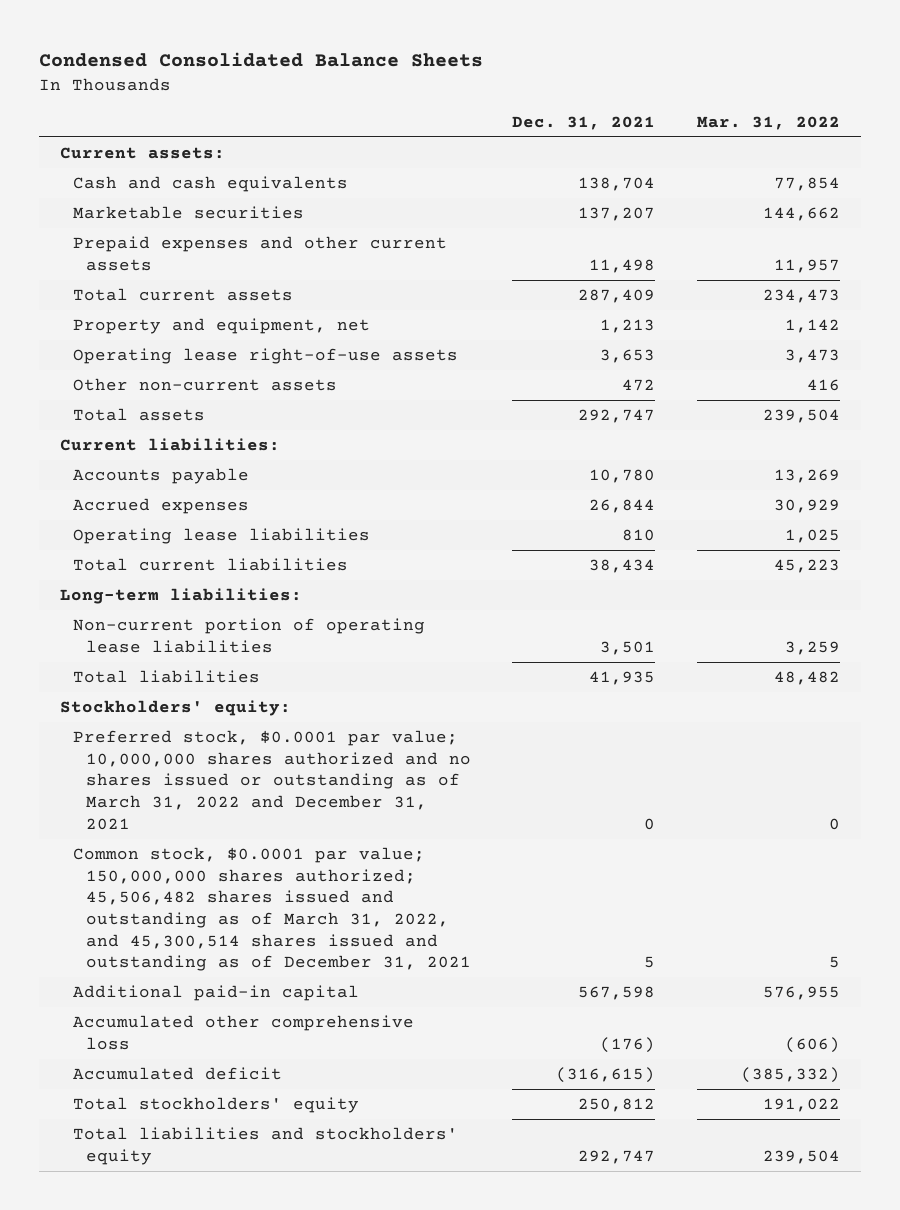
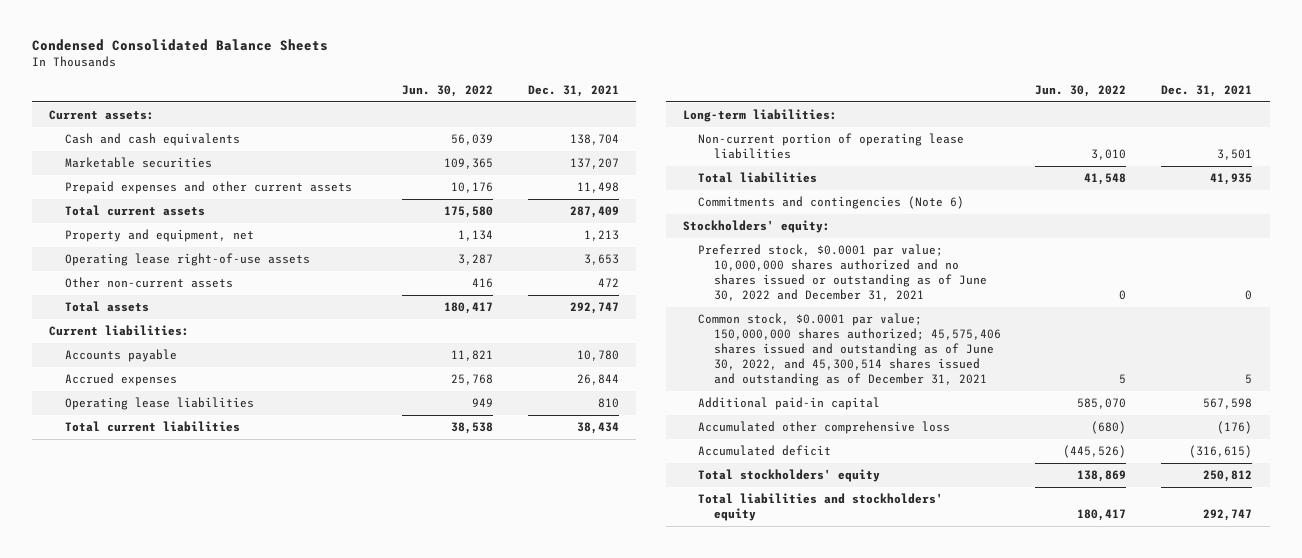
[696,115,840,130] Mar. 31, 2022 -> none
none -> [401,85,493,98] Jun. 30, 2022
none -> [698,196,965,210] Commitments and contingencies (Note 6)
[72,729,471,830] Preferred stock, $0.0001 par value; 10,000,000 shares authorized and no shares issued or outstanding as of March 31, 2022 and December 31, 2021 -> [698,244,987,302] Preferred stock, $0.0001 par value; 10,000,000 shares authorized and no shares issued or outstanding as of June 30, 2022 and December 31, 2021
[72,846,471,972] Common stock, $0.0001 par value; 150,000,000 shares authorized; 45,506,482 shares issued and outstanding as of March 31, 2022, and 45,300,514 shares issued and outstanding as of December 31, 2021 -> [698,313,1001,387] Common stock, $0.0001 par value; 150,000,000 shares authorized; 45,575,406 shares issued and outstanding as of June 30, 2022, and 45,300,514 shares issued and outstanding as of December 31, 2021

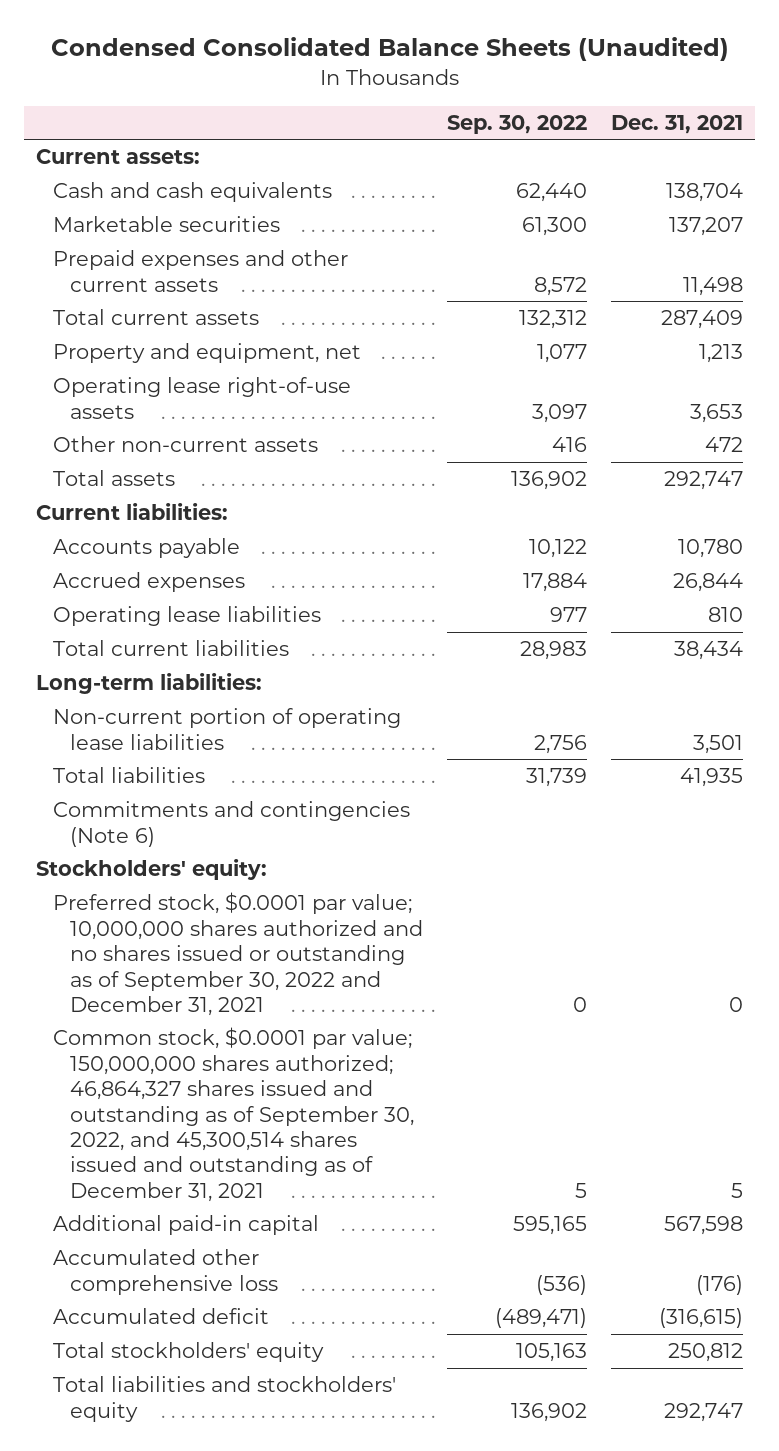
[32,39,329,52] Condensed Consolidated Balance Sheets -> [50,37,729,62] Condensed Consolidated Balance Sheets (Unaudited)
[401,85,493,98] Jun. 30, 2022 -> none
none -> [447,114,588,134] Sep. 30, 2022
[698,244,987,302] Preferred stock, $0.0001 par value; 10,000,000 shares authorized and no shares issued or outstanding as of June 30, 2022 and December 31, 2021 -> [53,892,424,1016] Preferred stock, $0.0001 par value; 10,000,000 shares authorized and no shares issued or outstanding as of September 30, 2022 and December 31, 2021
[698,313,1001,387] Common stock, $0.0001 par value; 150,000,000 shares authorized; 45,575,406 shares issued and outstanding as of June 30, 2022, and 45,300,514 shares issued and outstanding as of December 31, 2021 -> [53,1027,415,1202] Common stock, $0.0001 par value; 150,000,000 shares authorized; 46,864,327 shares issued and outstanding as of September 30, 2022, and 45,300,514 shares issued and outstanding as of December 31, 2021

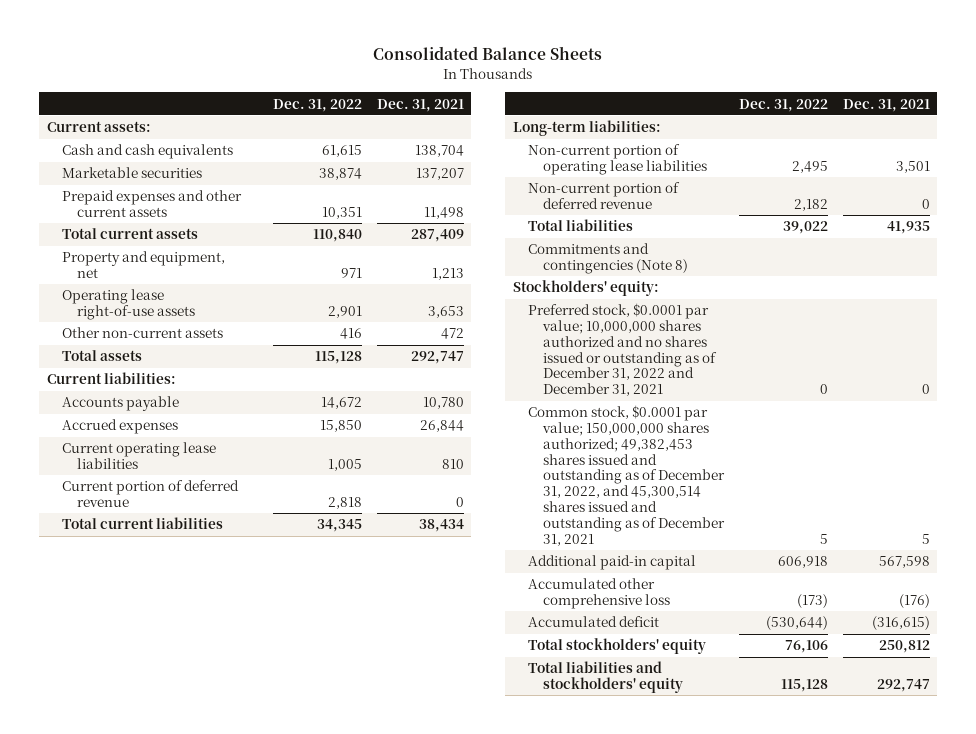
[50,37,729,62] Condensed Consolidated Balance Sheets (Unaudited) -> [373,46,603,61] Consolidated Balance Sheets
[447,114,588,134] Sep. 30, 2022 -> none
none -> [272,98,362,112] Dec. 31, 2022
[53,606,322,627] Operating lease liabilities -> [61,442,216,470] Current operating lease liabilities
none -> [61,480,239,508] Current portion of deferred revenue
none -> [527,182,680,210] Non-current portion of deferred revenue
[53,801,411,847] Commitments and contingencies (Note 6) -> [527,243,689,275] Commitments and contingencies (Note 8)
[53,892,424,1016] Preferred stock, $0.0001 par value; 10,000,000 shares authorized and no shares issued or outstanding as of September 30, 2022 and December 31, 2021 -> [527,303,718,397] Preferred stock, $0.0001 par value; 10,000,000 shares authorized and no shares issued or outstanding as of December 31, 2022 and December 31, 2021
[53,1027,415,1202] Common stock, $0.0001 par value; 150,000,000 shares authorized; 46,864,327 shares issued and outstanding as of September 30, 2022, and 45,300,514 shares issued and outstanding as of December 31, 2021 -> [527,405,726,546] Common stock, $0.0001 par value; 150,000,000 shares authorized; 49,382,453 shares issued and outstanding as of December 31, 2022, and 45,300,514 shares issued and outstanding as of December 31, 2021

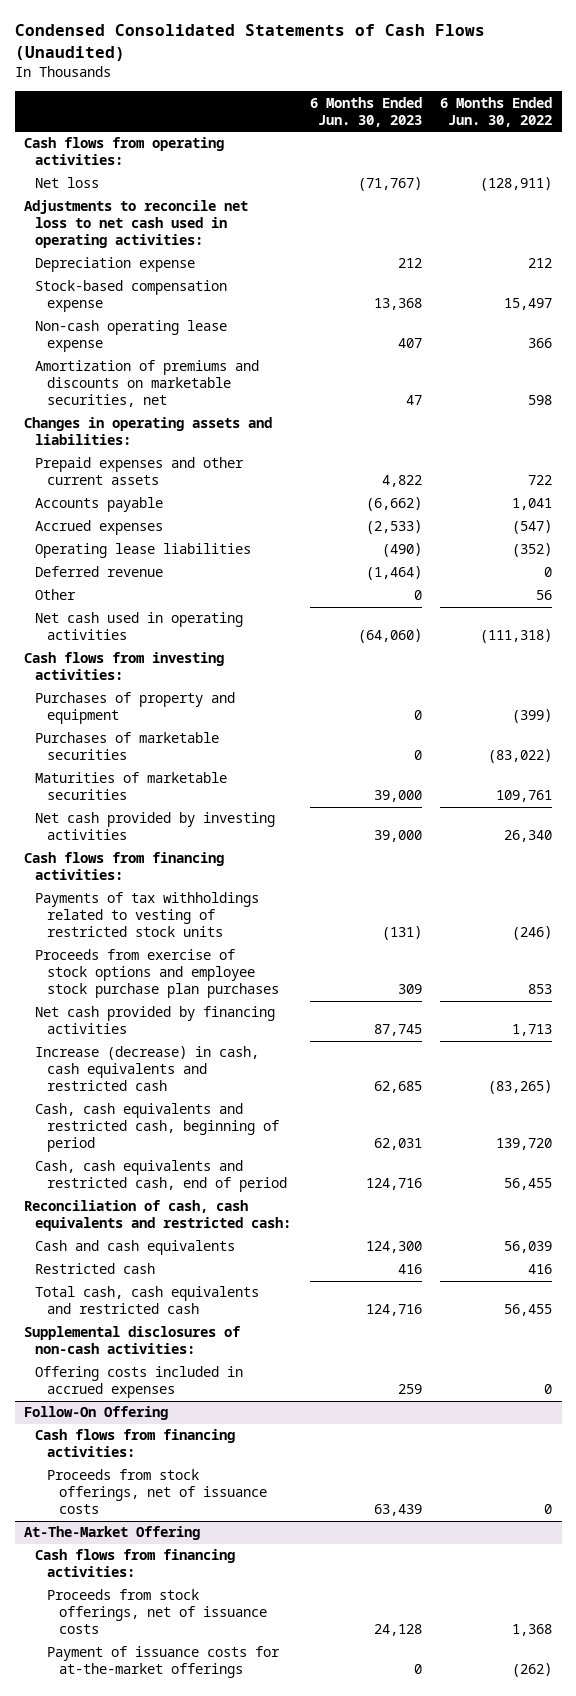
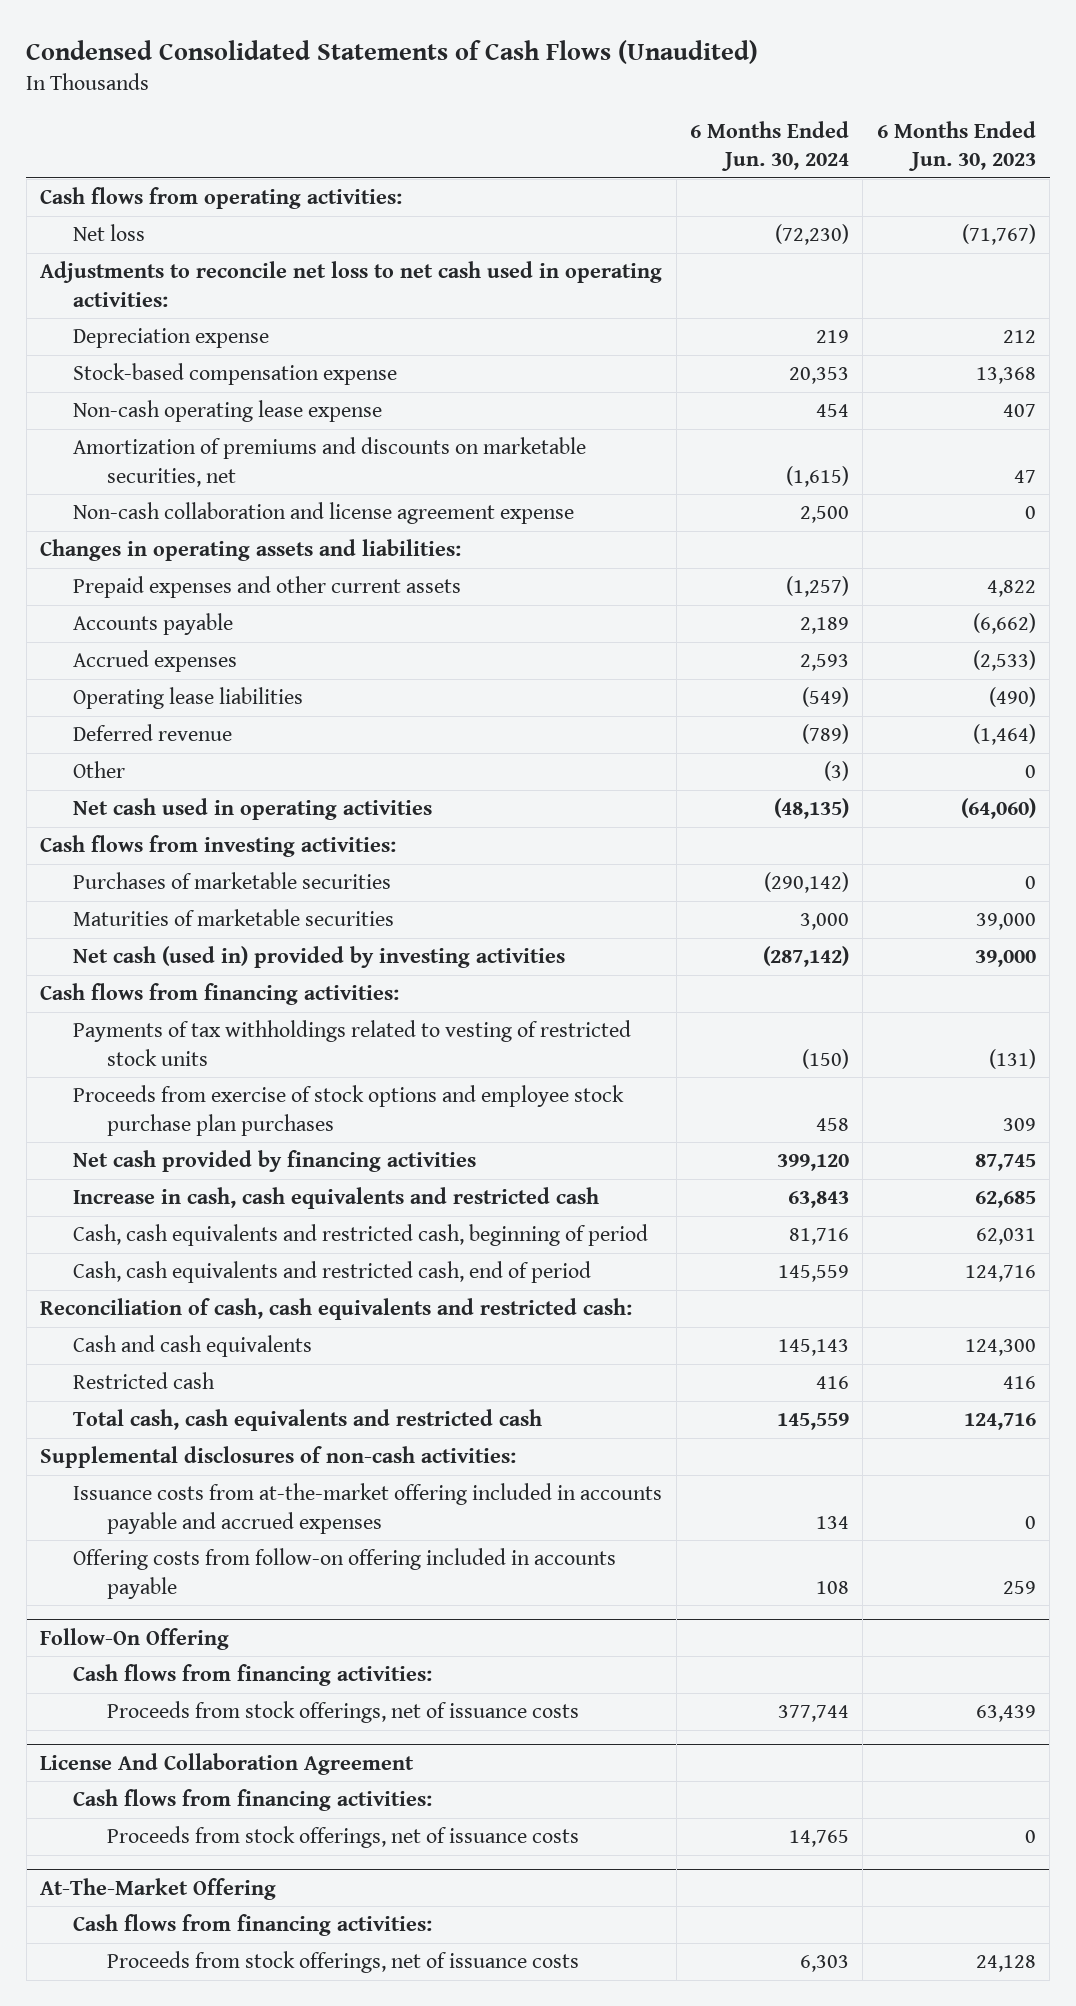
[440,96,553,127] 6 Months Ended Jun. 30, 2022 -> none
none -> [690,120,850,172] 6 Months Ended Jun. 30, 2024
none -> [73,502,575,525] Non-cash collaboration and license agreement expense
[35,692,236,725] Purchases of property and equipment -> none
[35,812,276,841] Net cash provided by investing activities -> [73,946,566,969] Net cash (used in) provided by investing activities
[35,1046,260,1092] Increase (decrease) in cash, cash equivalents and restricted cash -> [73,1187,600,1210] Increase in cash, cash equivalents and restricted cash
none -> [73,1483,663,1534] Issuance costs from at-the-market offering included in accounts payable and accrued expenses
[35,1366,244,1399] Offering costs included in accrued expenses -> [73,1548,617,1599] Offering costs from follow-on offering included in accounts payable
none -> [39,1752,414,1775] License And Collaboration Agreement
none -> [73,1789,433,1812] Cash flows from financing activities:
none -> [106,1826,579,1849] Proceeds from stock offerings, net of issuance costs
[47,1646,281,1679] Payment of issuance costs for at-the-market offerings -> none

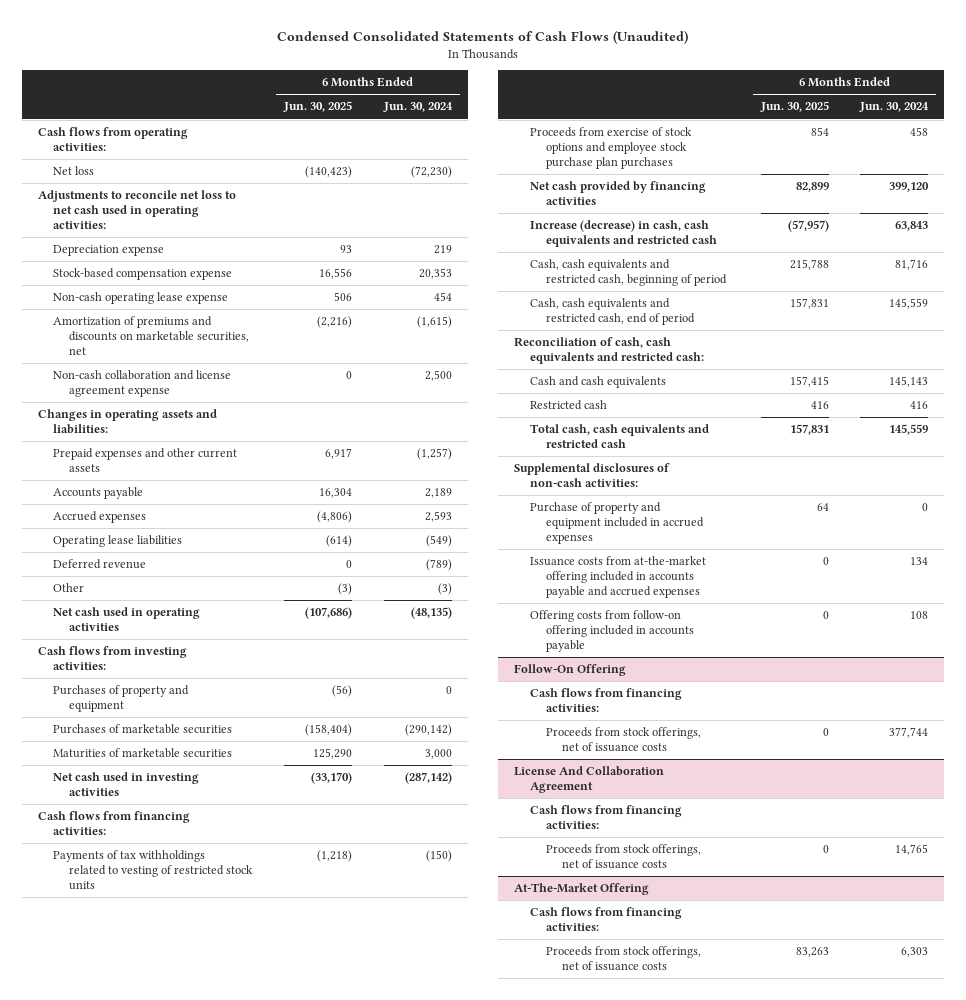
[876,120,1036,172] 6 Months Ended Jun. 30, 2023 -> none
none -> [282,101,352,113] Jun. 30, 2025
none -> [53,685,190,713] Purchases of property and equipment
[73,946,566,969] Net cash (used in) provided by investing activities -> [53,772,200,797] Net cash used in investing activities
[73,1187,600,1210] Increase in cash, cash equivalents and restricted cash -> [530,220,717,248] Increase (decrease) in cash, cash equivalents and restricted cash
none -> [530,502,704,544] Purchase of property and equipment included in accrued expenses

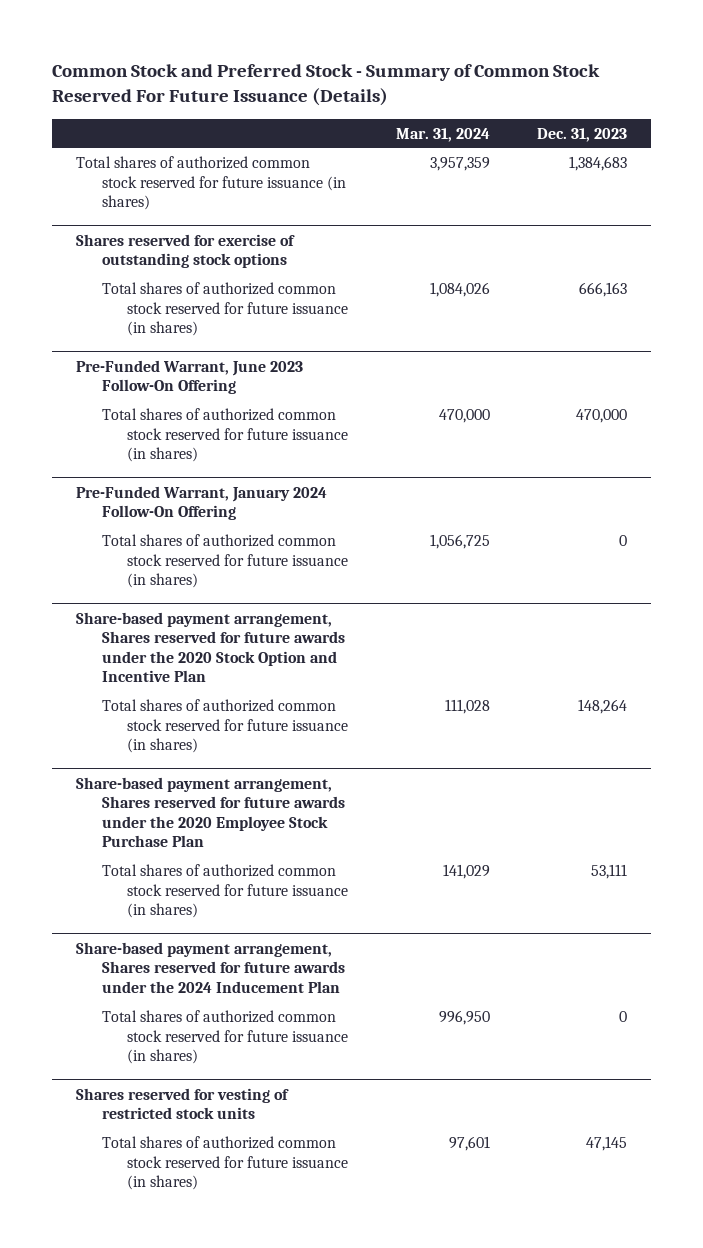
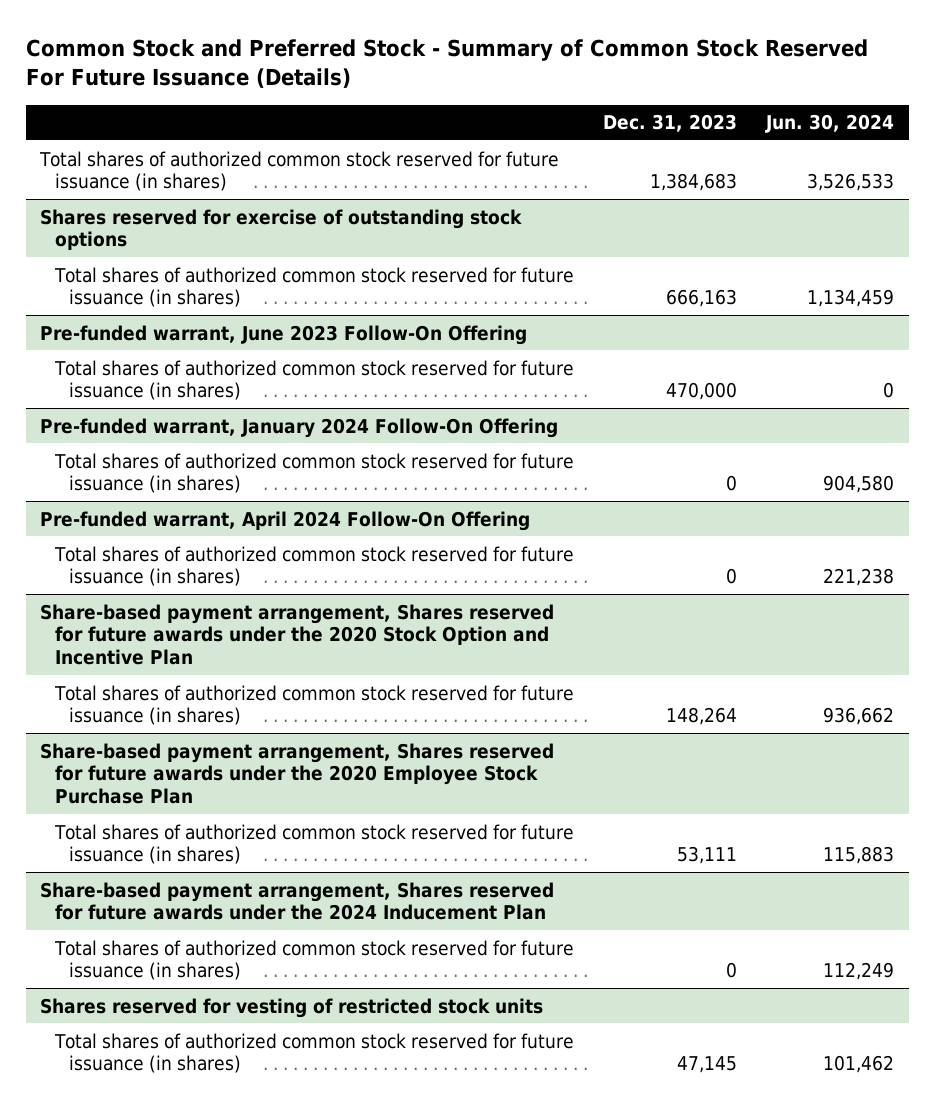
[395,127,490,142] Mar. 31, 2024 -> none
none -> [765,114,895,134] Jun. 30, 2024
[75,359,303,395] Pre-Funded Warrant, June 2023 Follow-On Offering -> [40,324,528,345] Pre-funded warrant, June 2023 Follow-On Offering
[75,485,327,521] Pre-Funded Warrant, January 2024 Follow-On Offering -> [40,417,559,438] Pre-funded warrant, January 2024 Follow-On Offering
none -> [40,510,531,531] Pre-funded warrant, April 2024 Follow-On Offering
none -> [53,545,574,587] Total shares of authorized common stock reserved for future issuance (in shares)

